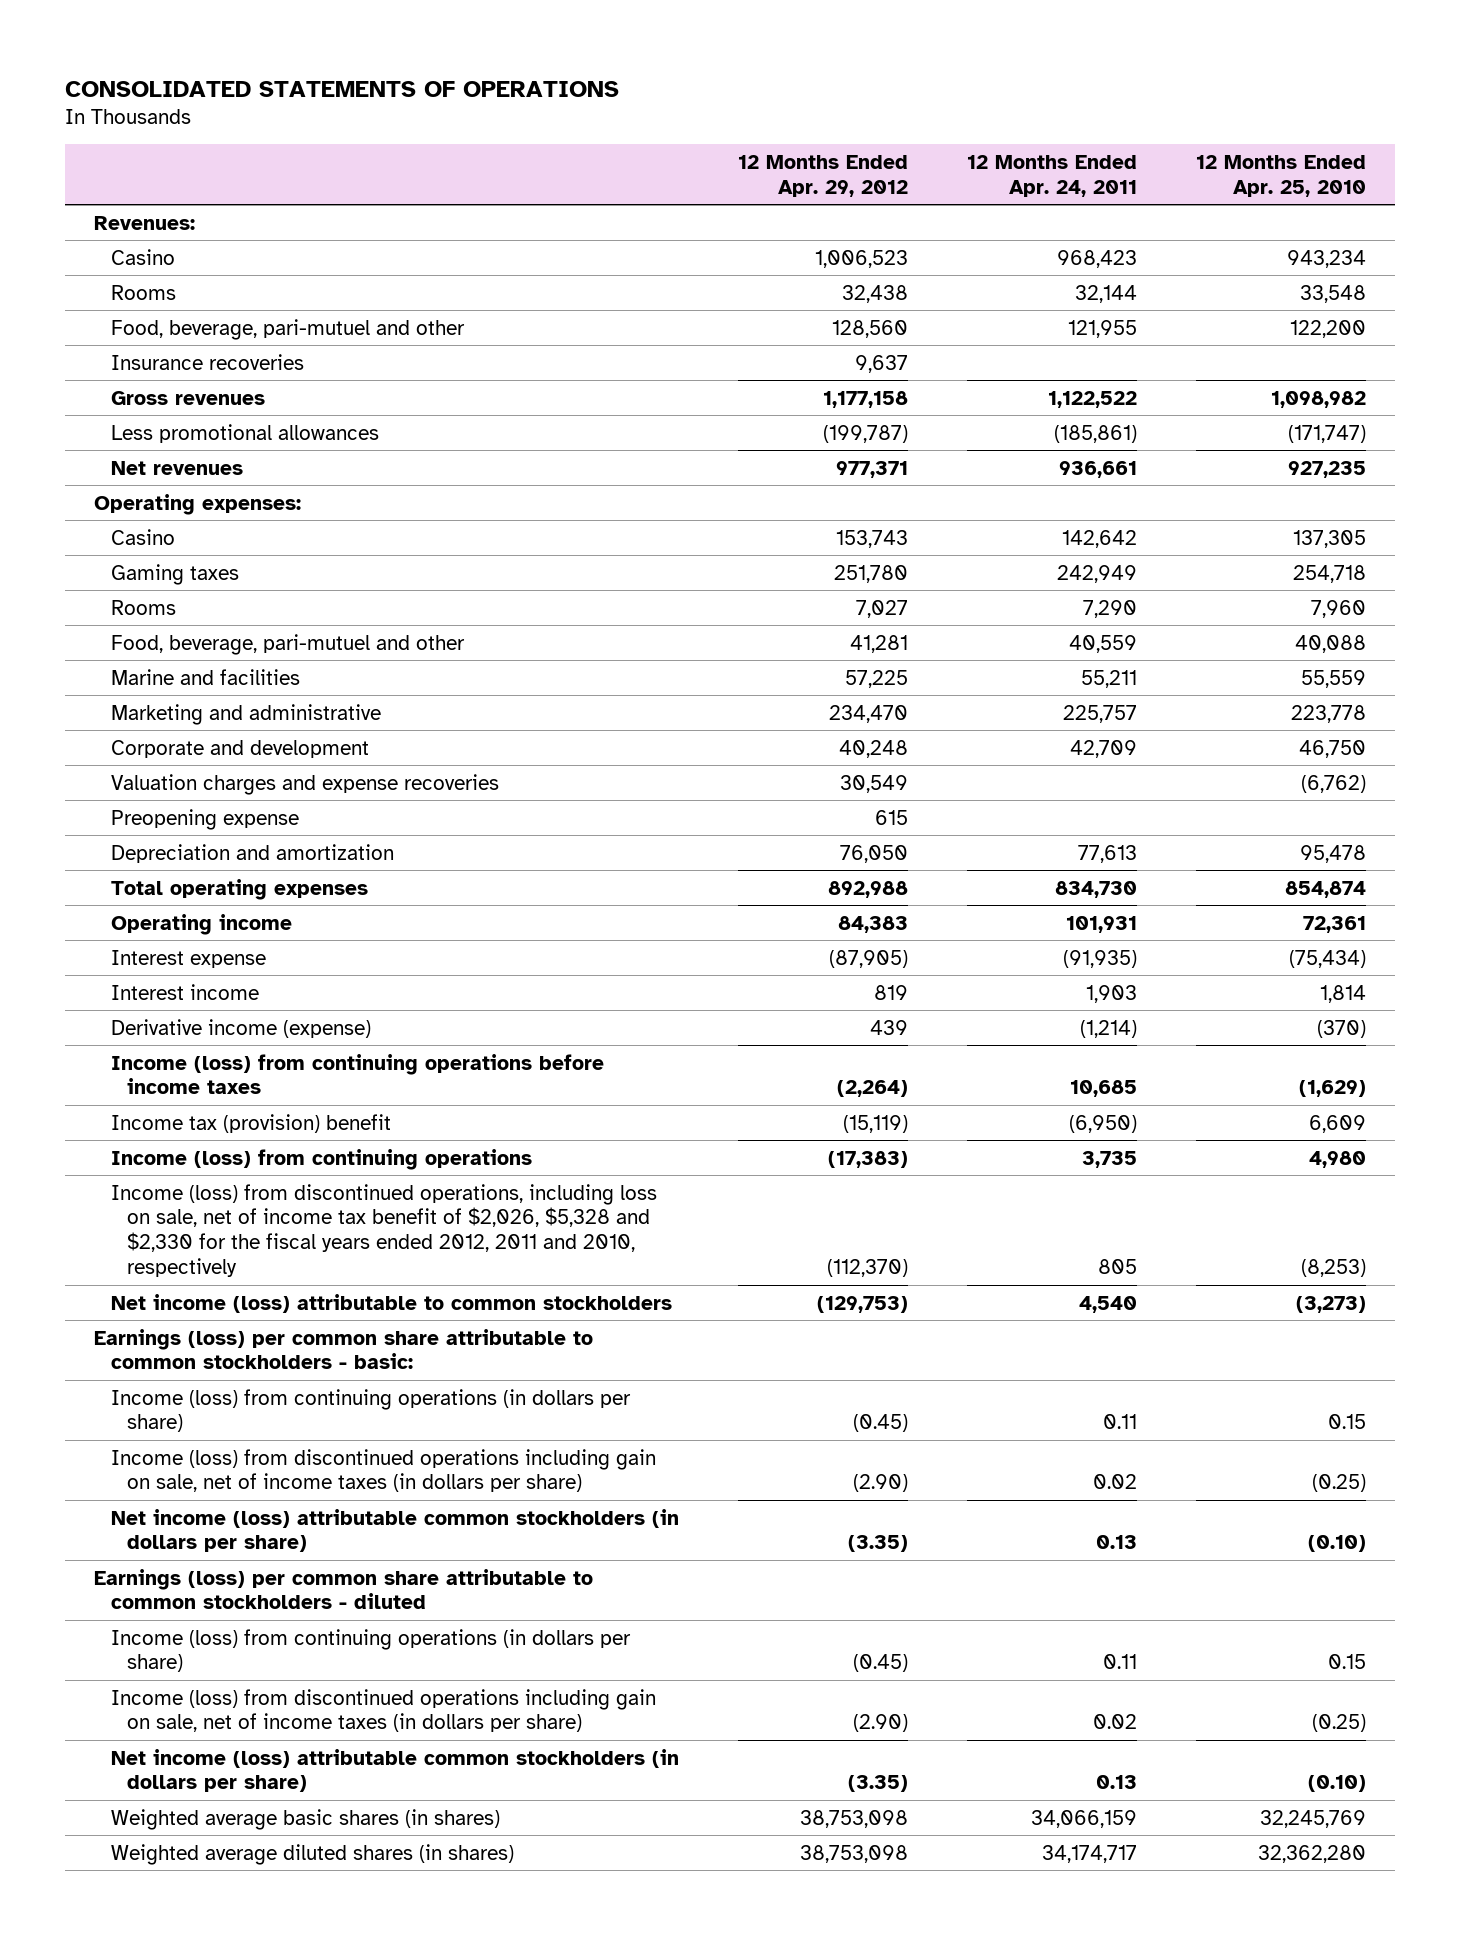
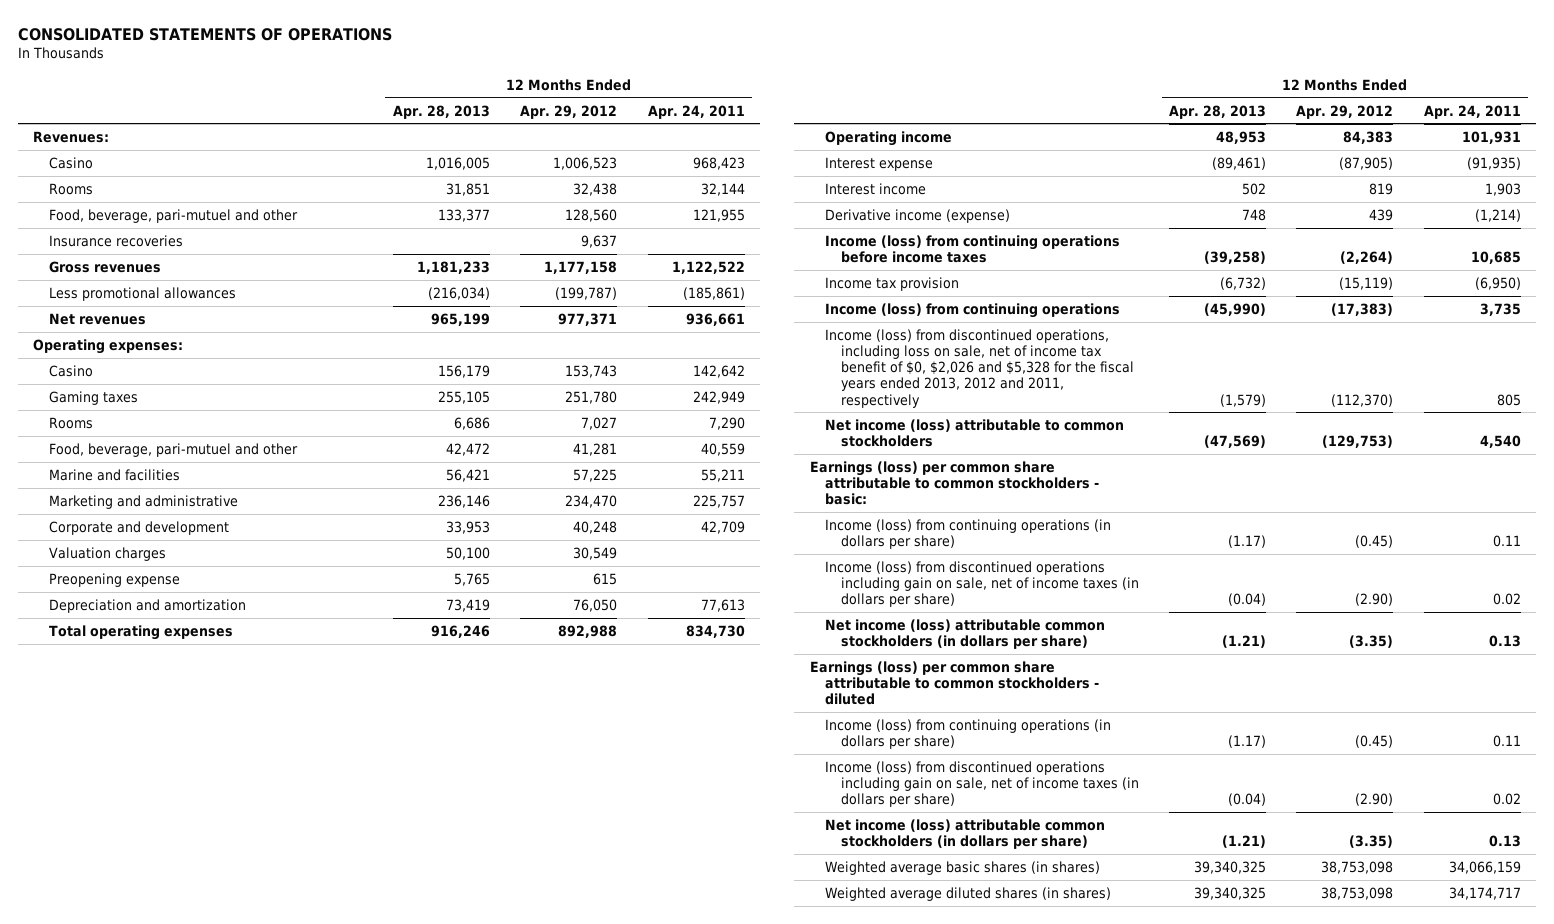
[1195,154,1366,197] 12 Months Ended Apr. 25, 2010 -> none
none -> [392,104,490,119] Apr. 28, 2013
[110,773,499,795] Valuation charges and expense recoveries -> [48,546,166,561] Valuation charges
[110,1113,391,1133] Income tax (provision) benefit -> [825,276,960,291] Income tax provision
[110,1183,657,1277] Income (loss) from discontinued operations, including loss on sale, net of income tax benefit of $2,026, $5,328 and $2,330 for the fiscal years ended 2012, 2011 and 2010, respectively -> [825,328,1134,408] Income (loss) from discontinued operations, including loss on sale, net of income tax benefit of $0, $2,026 and $5,328 for the fiscal years ended 2013, 2012 and 2011, respectively

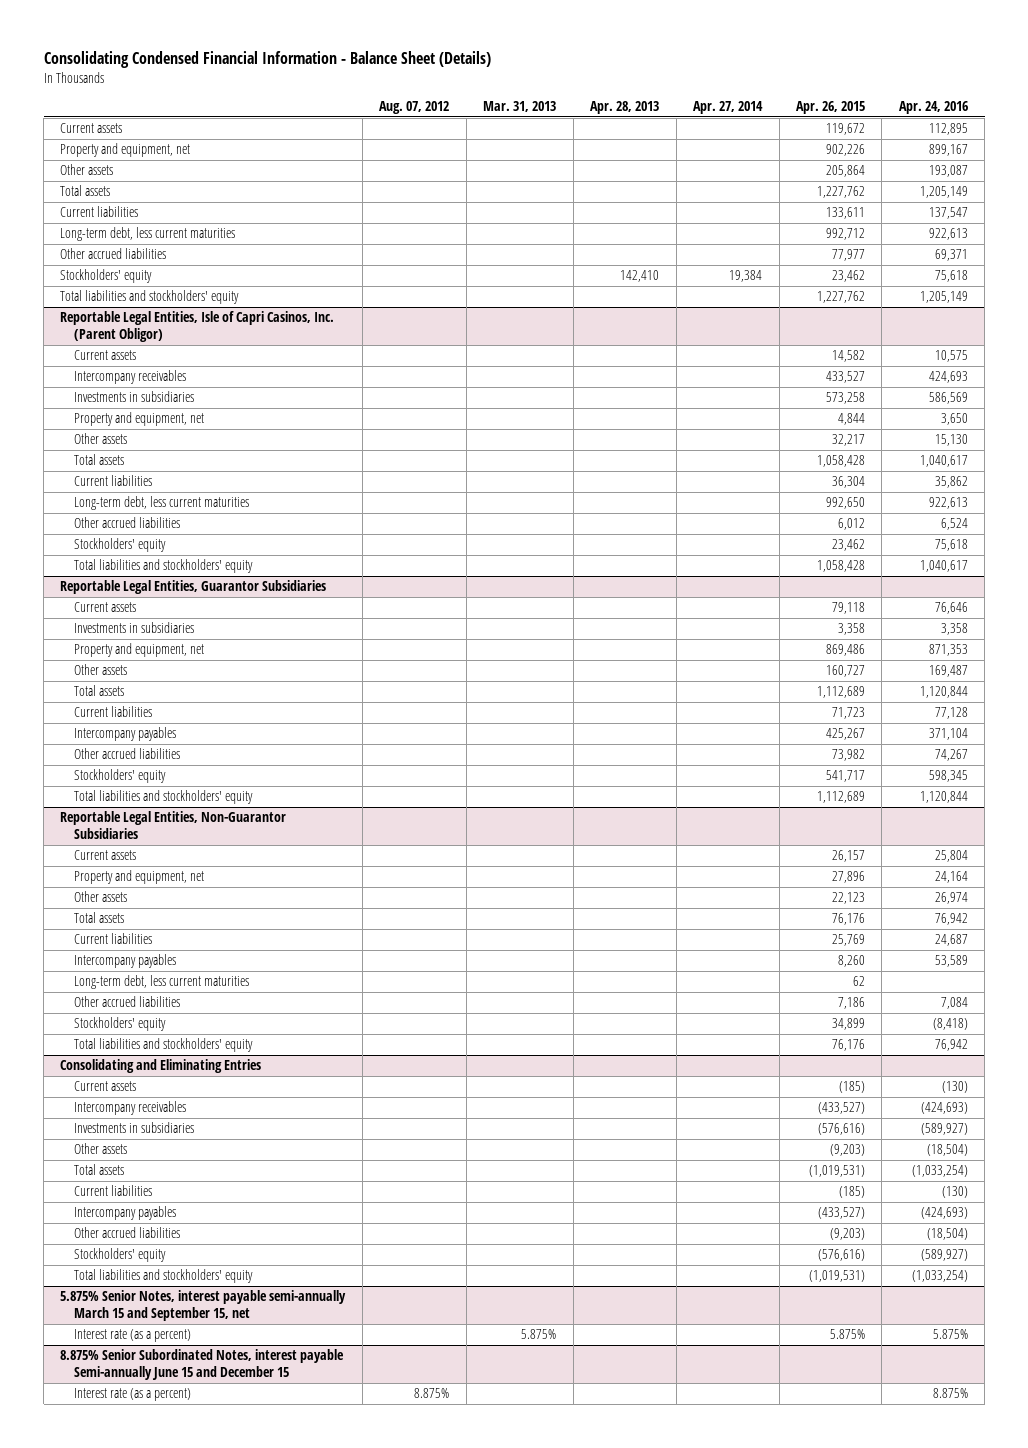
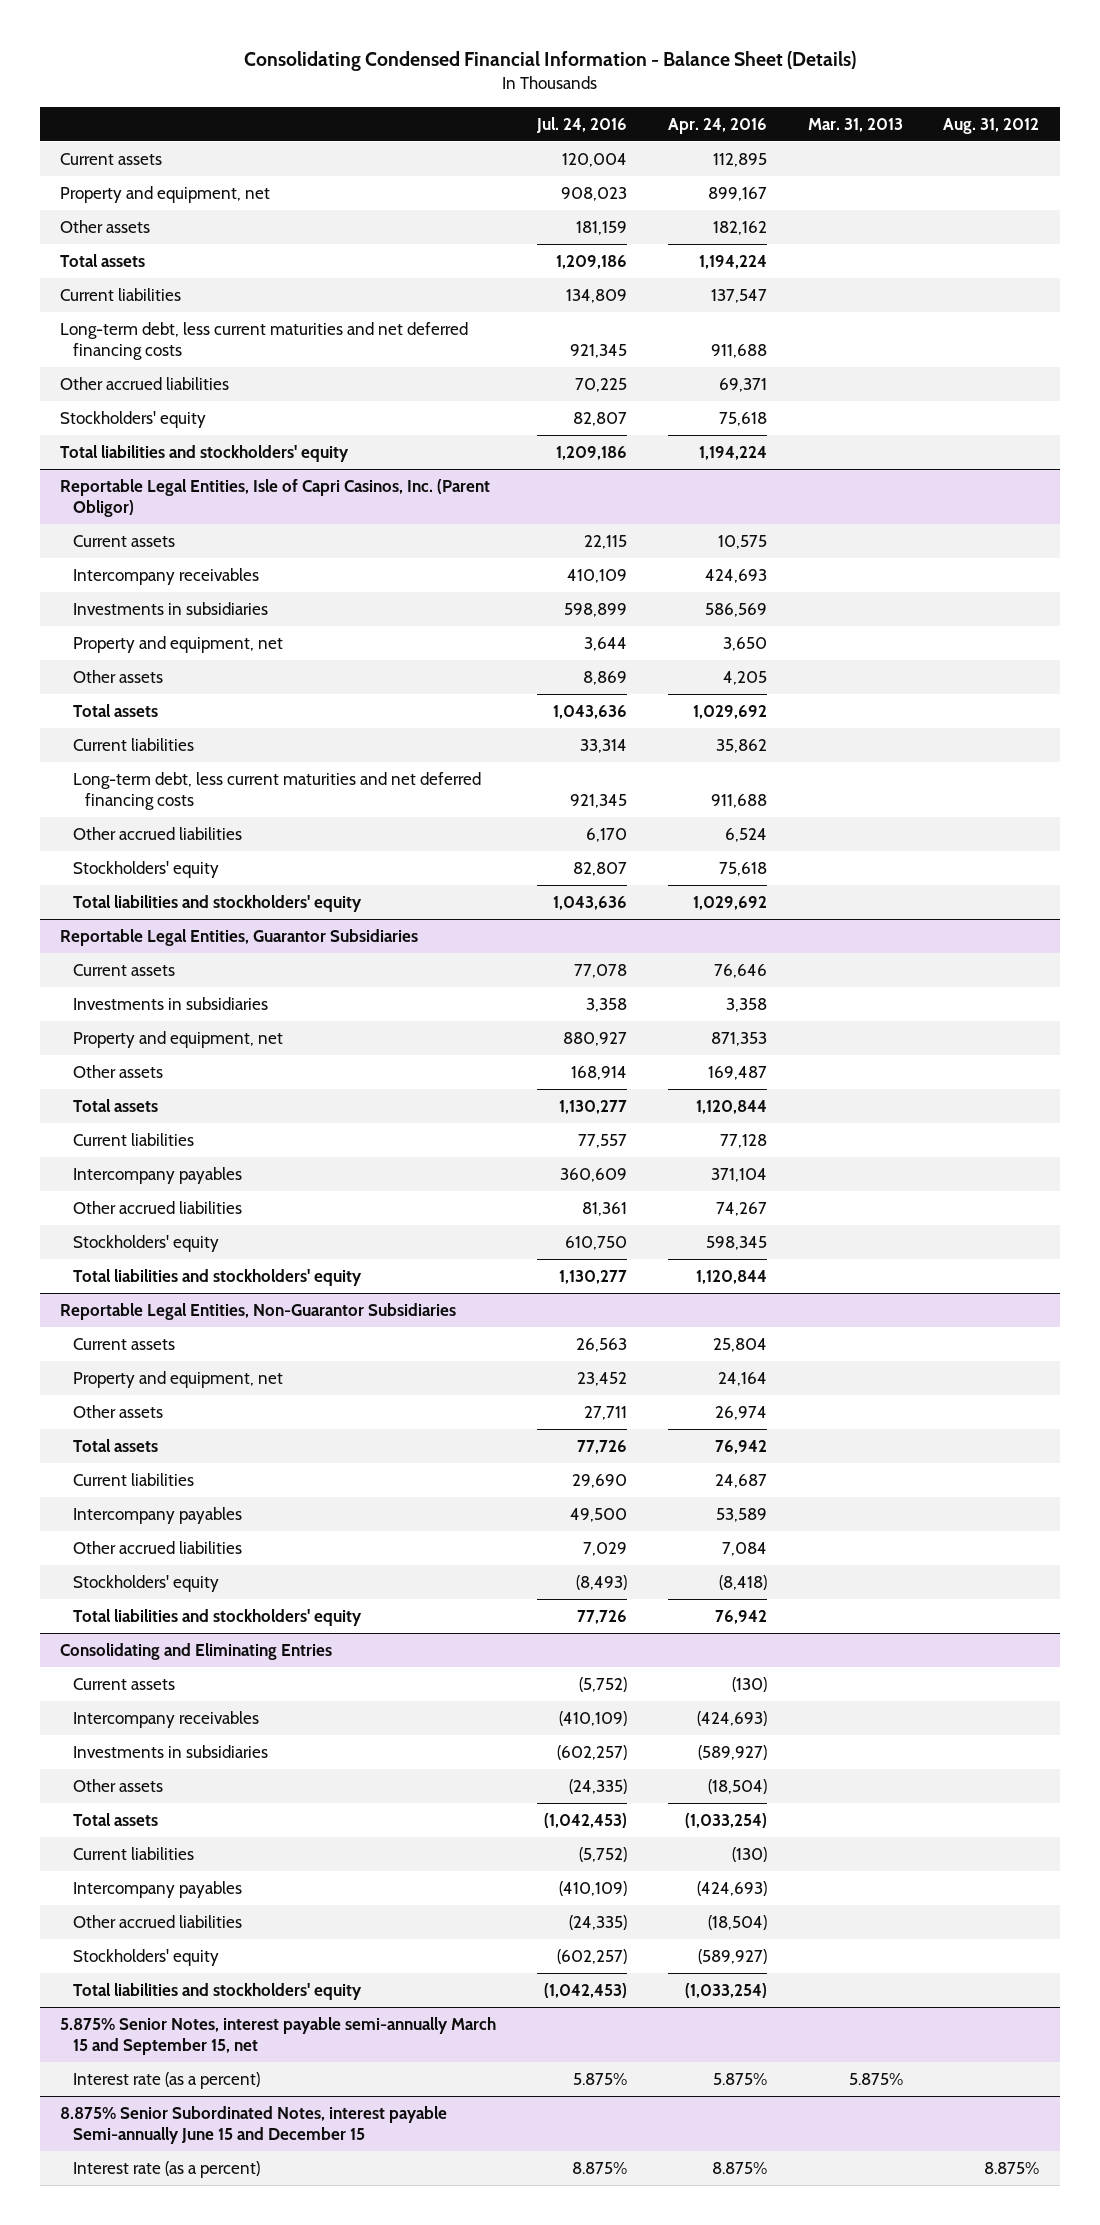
[379,101,450,115] Aug. 07, 2012 -> none
[590,101,660,115] Apr. 28, 2013 -> none
[693,101,764,115] Apr. 27, 2014 -> none
[796,101,866,115] Apr. 26, 2015 -> none
none -> [535,116,627,133] Jul. 24, 2016
none -> [943,117,1040,134] Aug. 31, 2012
[928,165,968,178] 193,087 -> [712,221,767,236] 182,162
[919,186,968,199] 1,205,149 -> [698,255,767,270] 1,194,224
[60,227,236,242] Long-term debt, less current maturities -> [60,322,469,360] Long-term debt, less current maturities and net deferred financing costs
[928,228,968,241] 922,613 -> [710,343,767,358] 911,688
[919,291,968,304] 1,205,149 -> [698,446,767,461] 1,194,224
[934,434,968,447] 15,130 -> [722,671,767,686] 4,205
[919,455,968,468] 1,040,617 -> [692,705,767,720] 1,029,692
[73,496,249,511] Long-term debt, less current maturities -> [72,772,481,810] Long-term debt, less current maturities and net deferred financing costs
[928,497,968,510] 922,613 -> [710,793,767,808] 911,688
[919,560,968,573] 1,040,617 -> [692,896,767,911] 1,029,692
[73,975,249,990] Long-term debt, less current maturities -> none

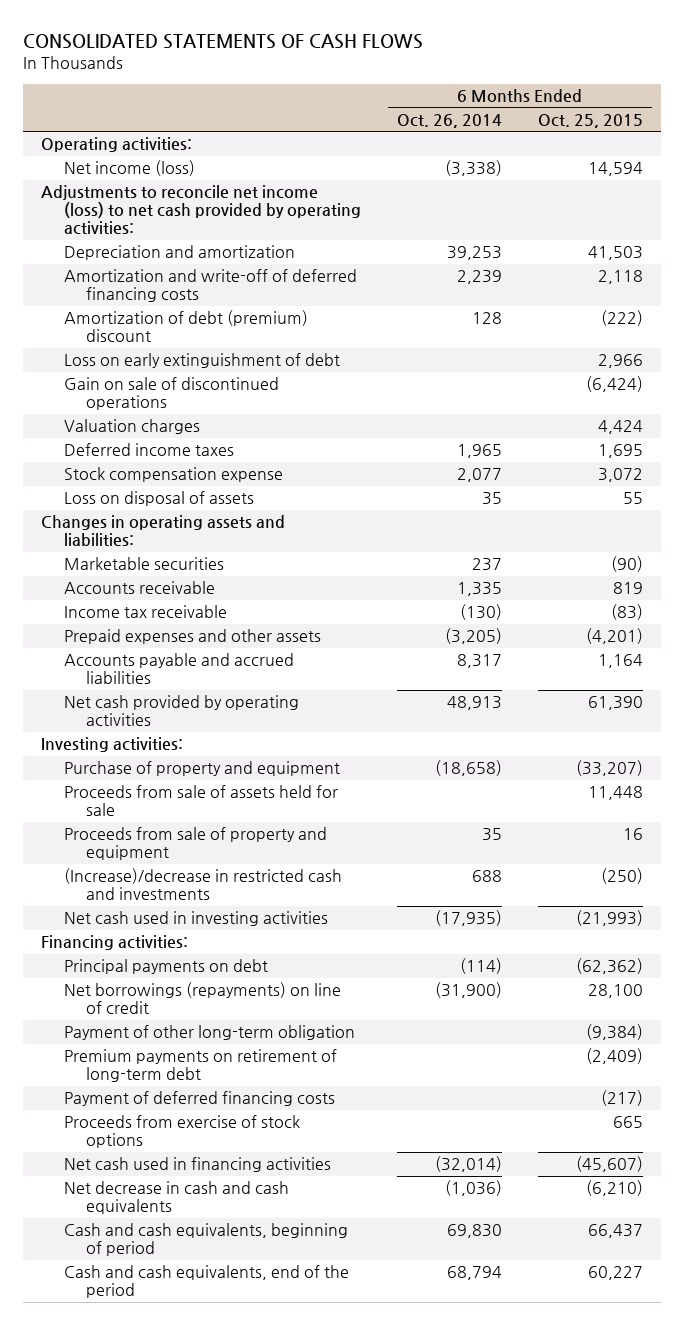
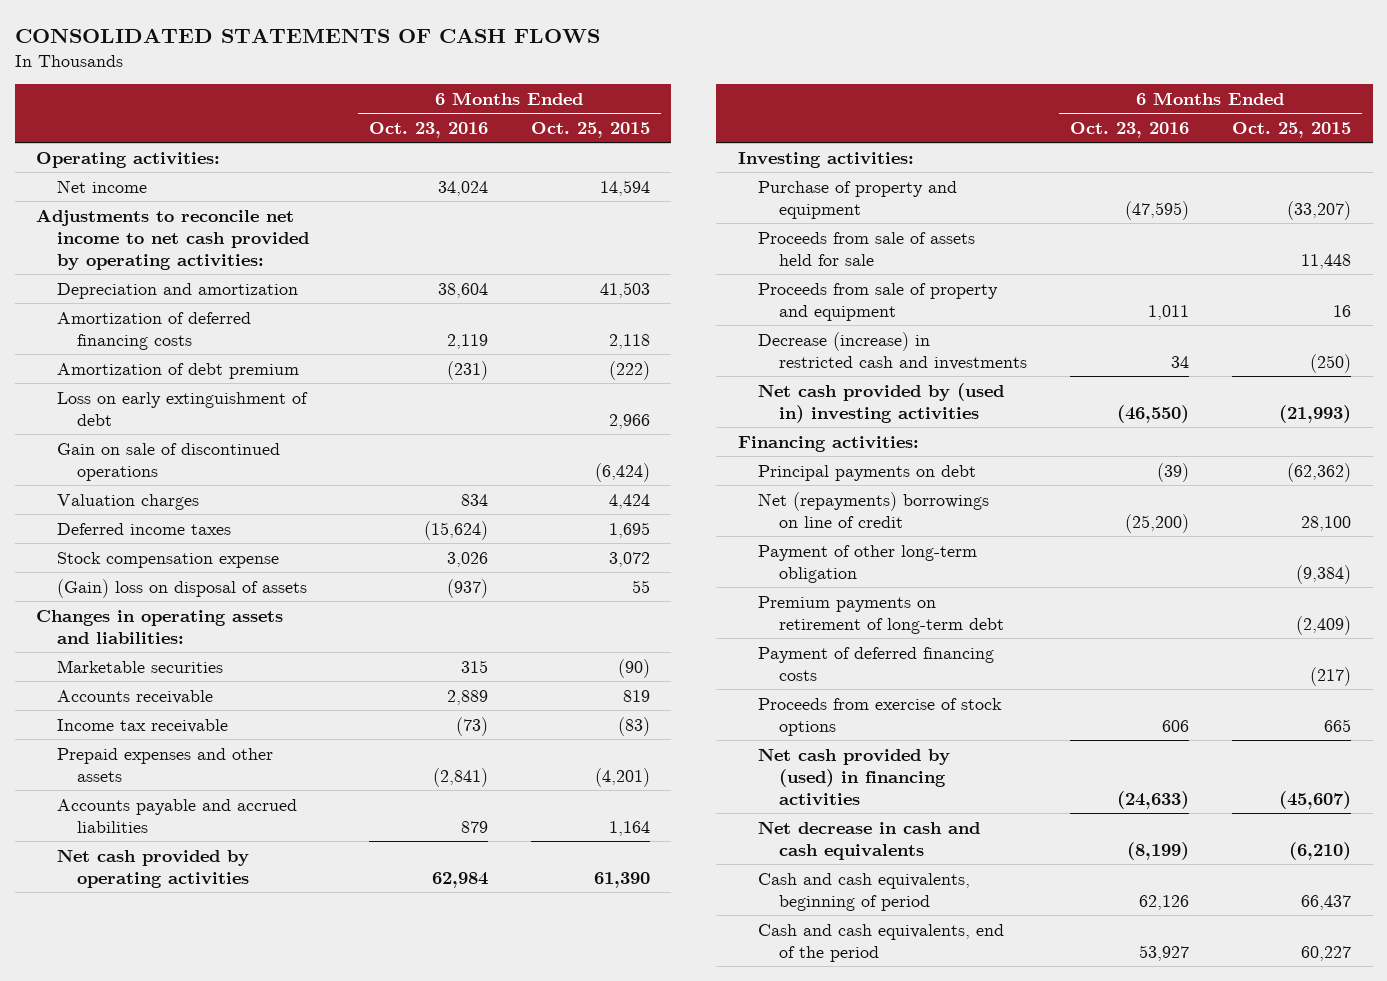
[396,113,502,128] Oct. 26, 2014 -> none
none -> [368,122,488,139] Oct. 23, 2016
[63,160,195,177] Net income (loss) -> [56,179,147,193] Net income
[40,185,361,236] Adjustments to reconcile net income (loss) to net cash provided by operating activities: -> [36,208,309,270] Adjustments to reconcile net income to net cash provided by operating activities:
[63,269,357,303] Amortization and write-off of deferred financing costs -> [56,311,251,350] Amortization of deferred financing costs
[63,310,308,343] Amortization of debt (premium) discount -> [56,362,299,379] Amortization of debt premium
[63,491,254,507] Loss on disposal of assets -> [56,578,307,598] (Gain) loss on disposal of assets
[63,868,342,901] (Increase)/decrease in restricted cash and investments -> [758,331,1027,370] Decrease (increase) in restricted cash and investments
[63,911,328,927] Net cash used in investing activities -> [758,382,1005,423] Net cash provided by (used in) investing activities
[63,982,341,1015] Net borrowings (repayments) on line of credit -> [758,491,990,528] Net (repayments) borrowings on line of credit
[63,1157,331,1173] Net cash used in financing activities -> [758,747,951,806] Net cash provided by (used) in financing activities

